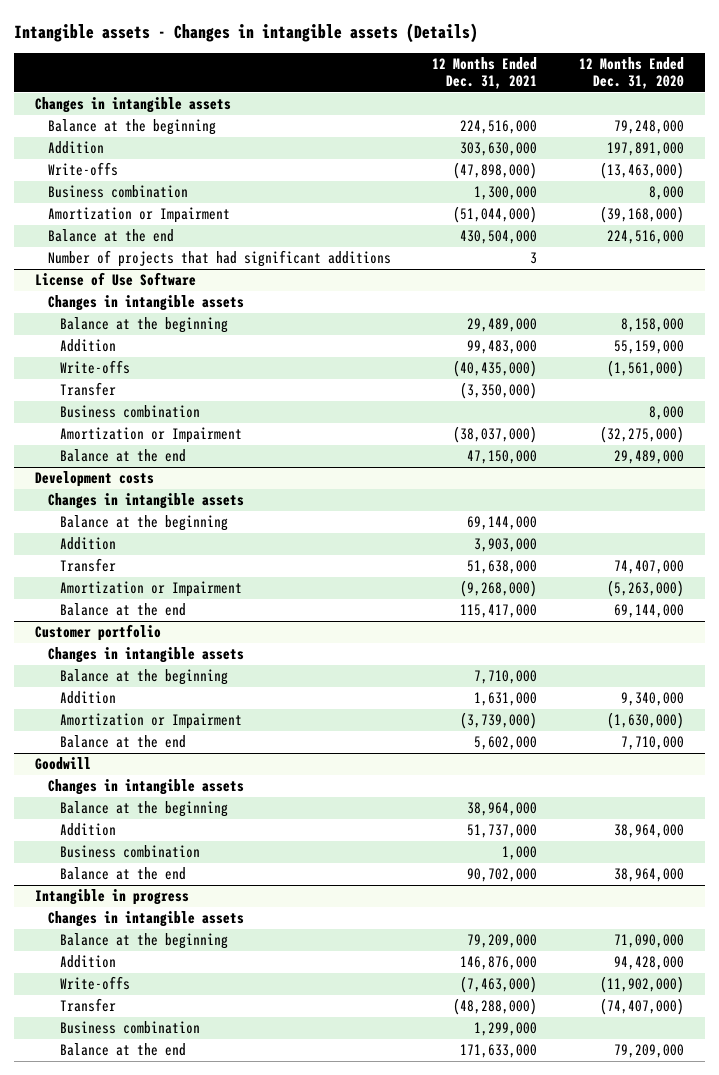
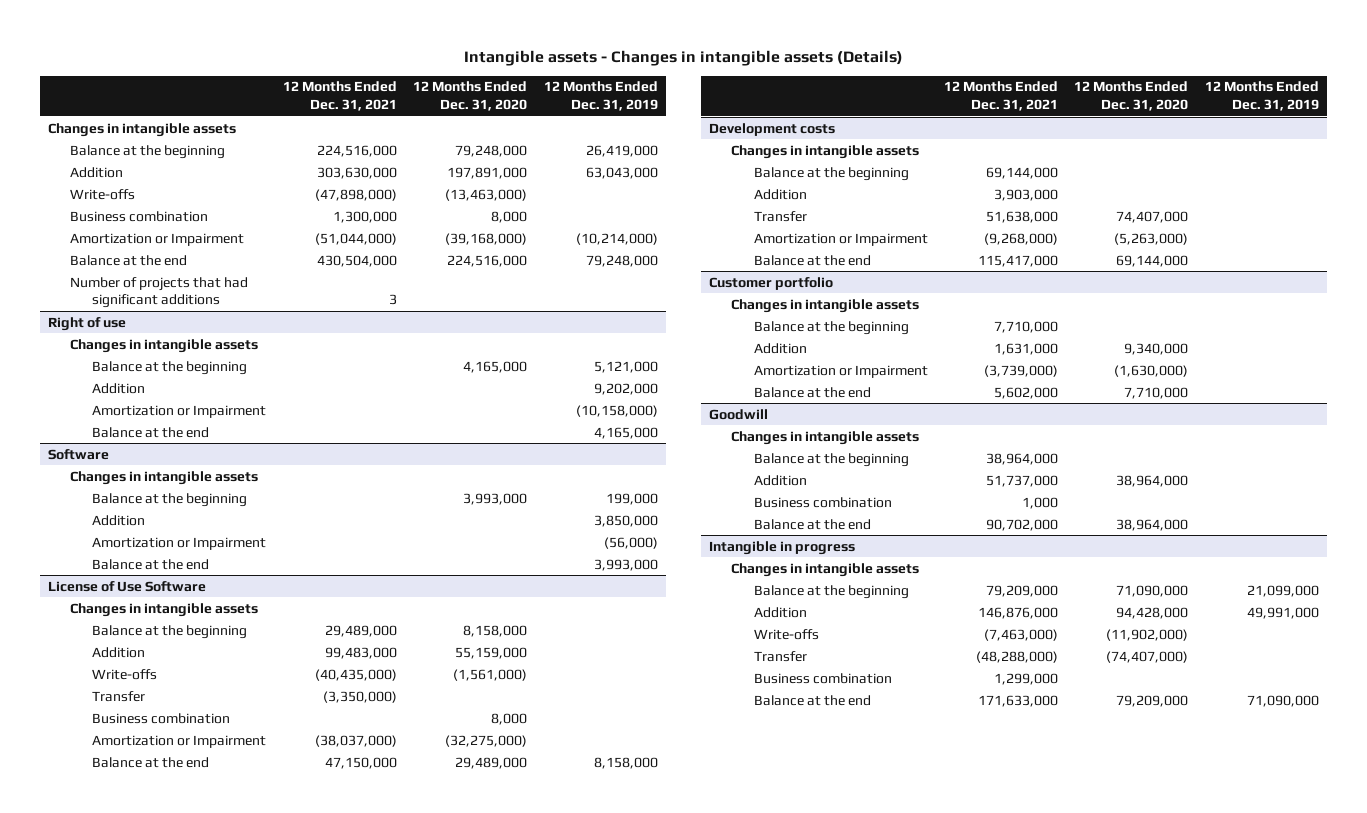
none -> [543,81,658,112] 12 Months Ended Dec. 31, 2019
none -> [48,316,127,331] Right of use
none -> [70,338,259,353] Changes in intangible assets
none -> [92,360,248,375] Balance at the beginning
none -> [92,382,146,394] Addition
none -> [92,404,267,418] Amortization or Impairment
none -> [92,426,210,438] Balance at the end
none -> [48,448,110,460] Software
none -> [70,470,259,485] Changes in intangible assets
none -> [92,492,248,507] Balance at the beginning
none -> [92,514,146,526] Addition
none -> [92,536,267,550] Amortization or Impairment
none -> [92,558,210,570] Balance at the end

